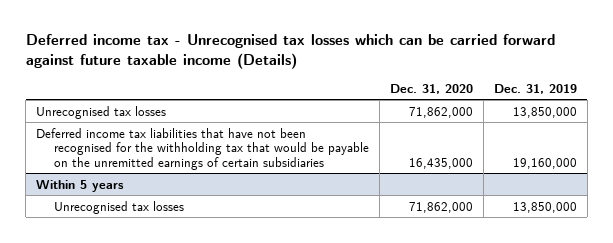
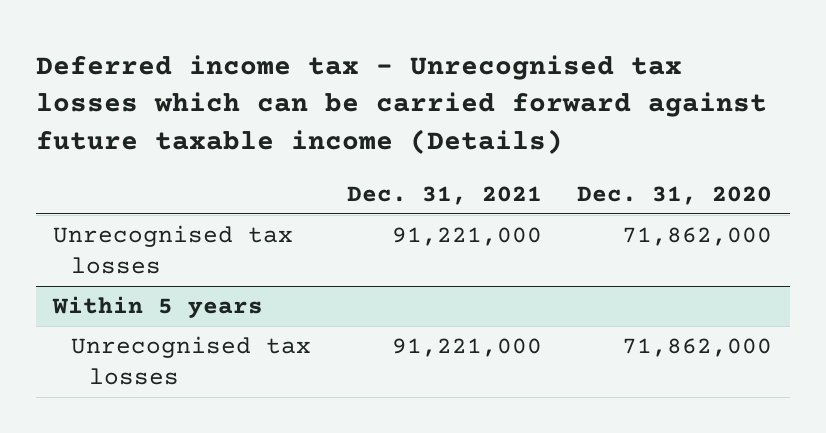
[493,83,577,94] Dec. 31, 2019 -> none
none -> [346,185,542,205] Dec. 31, 2021
[36,127,370,170] Deferred income tax liabilities that have not been recognised for the withholding tax that would be payable on the unremitted earnings of certain subsidiaries -> none

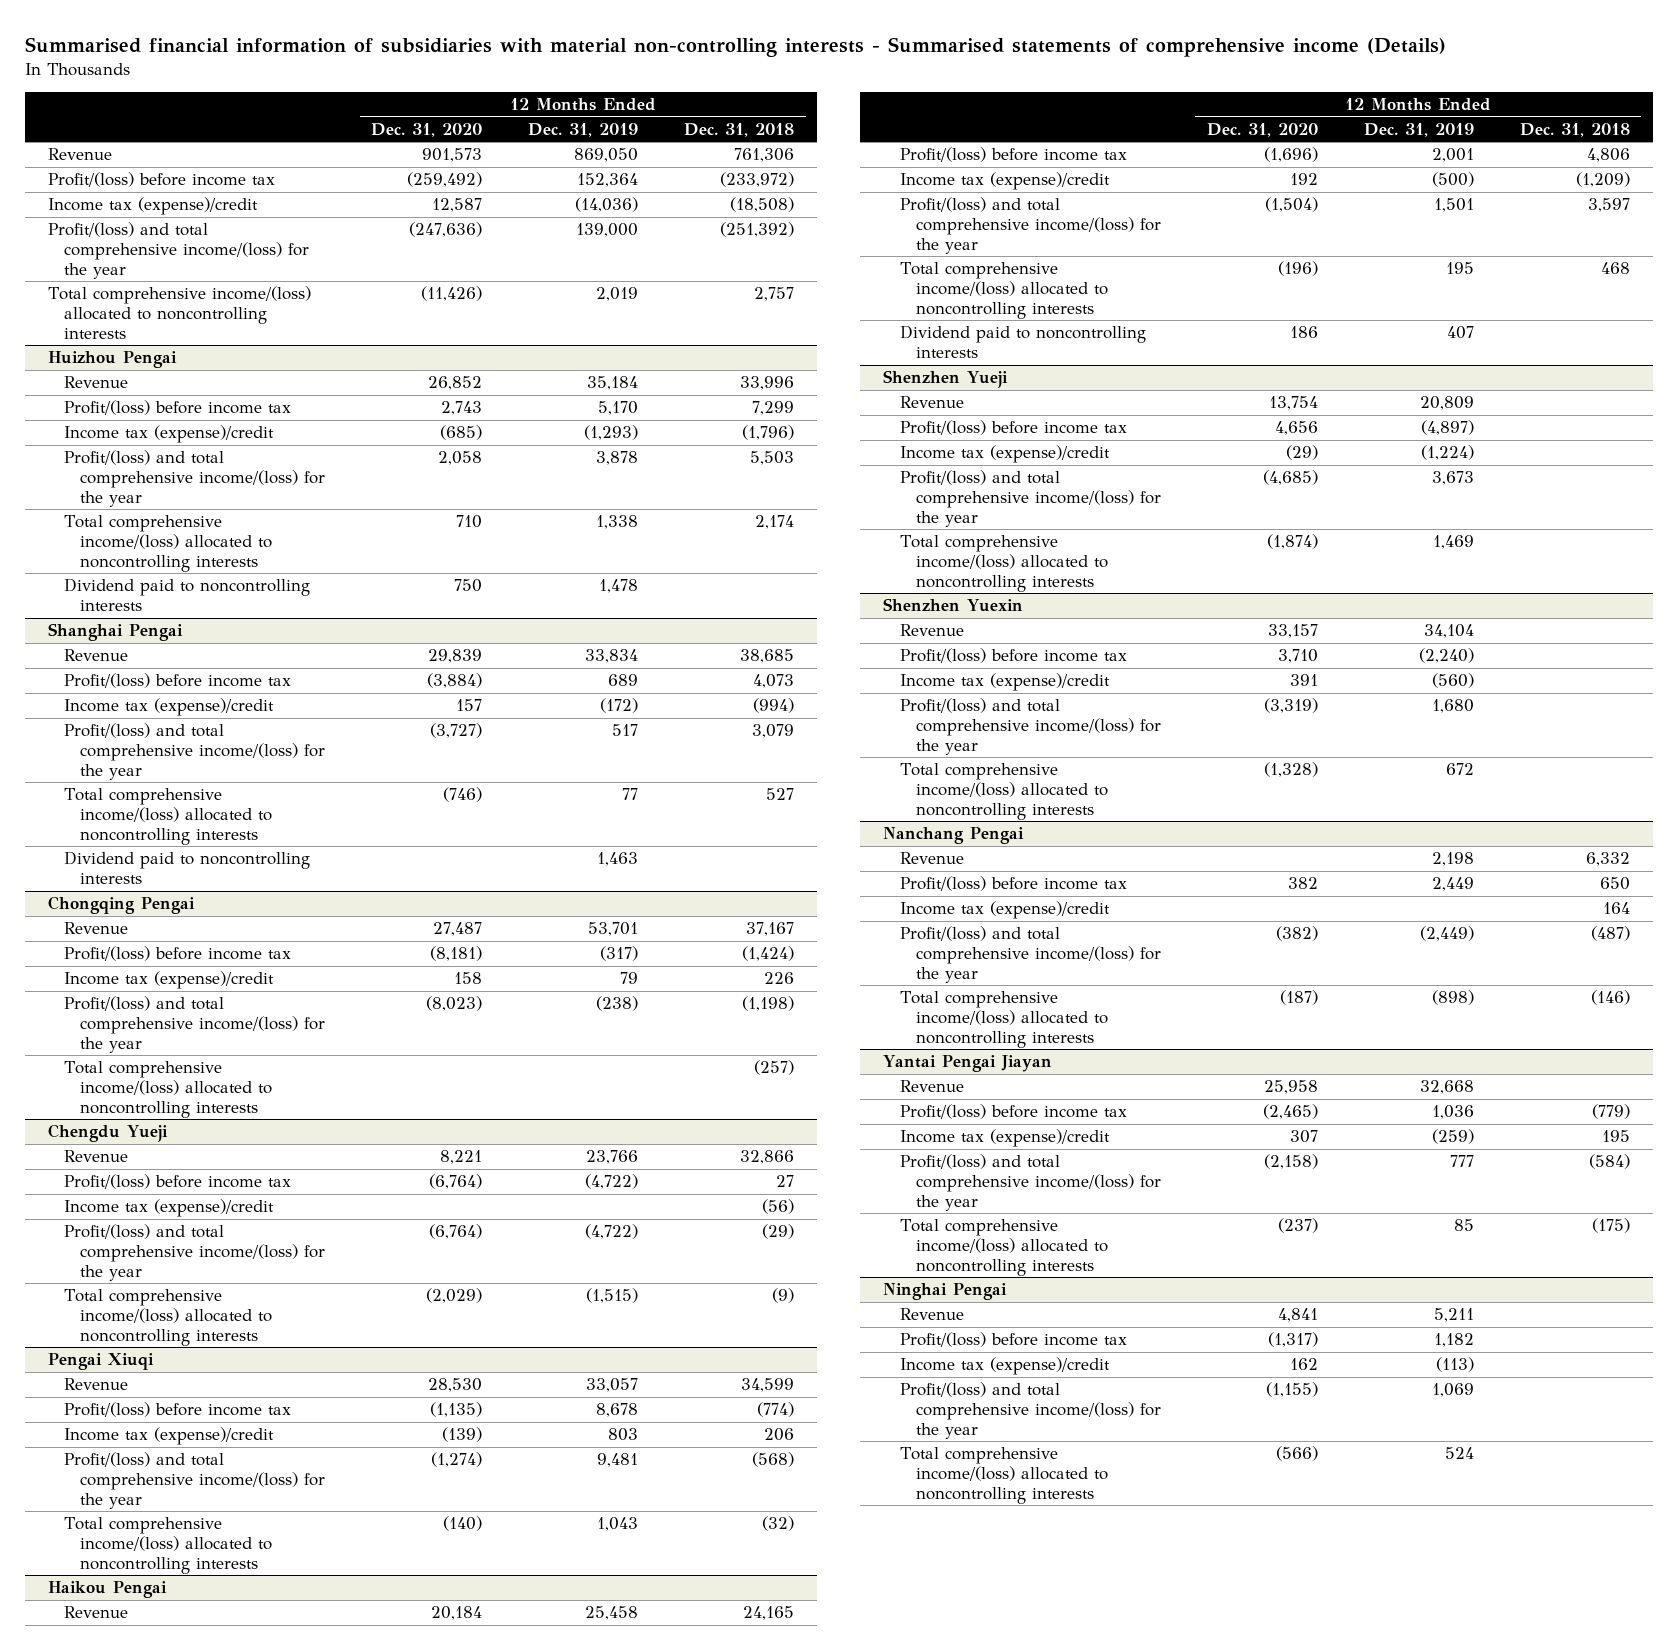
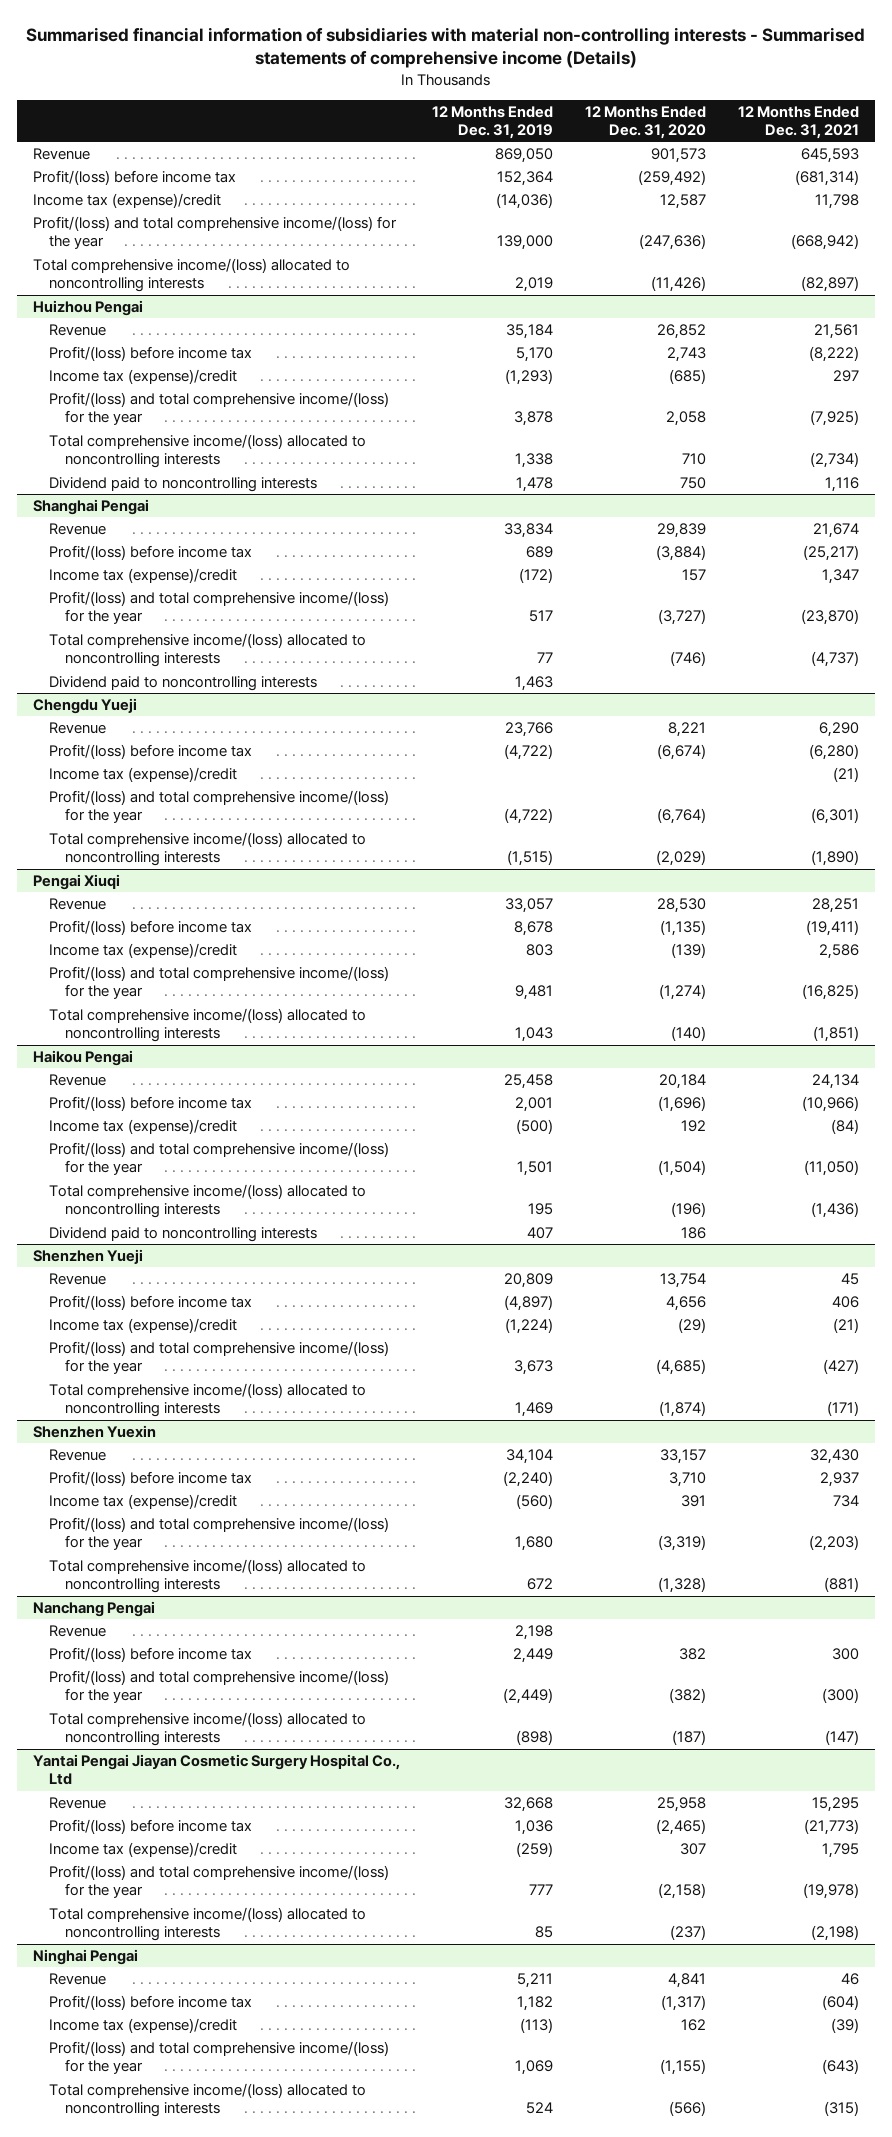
[684,123,795,138] Dec. 31, 2018 -> none
none -> [737,105,859,139] 12 Months Ended Dec. 31, 2021
[47,896,195,915] Chongqing Pengai -> none
[63,922,128,935] Revenue -> none
[63,946,291,962] Profit/(loss) before income tax -> none
[63,971,274,990] Income tax (expense)/credit -> none
[63,996,326,1053] Profit/(loss) and total comprehensive income/(loss) for the year -> none
[63,1061,273,1118] Total comprehensive income/(loss) allocated to noncontrolling interests -> none
[429,1174,483,1190] (6,764) -> [656,744,706,761] (6,674)
[899,901,1110,920] Income tax (expense)/credit -> none
[883,1055,1053,1073] Yantai Pengai Jiayan -> none
none -> [33,1754,401,1786] Yantai Pengai Jiayan Cosmetic Surgery Hospital Co., Ltd

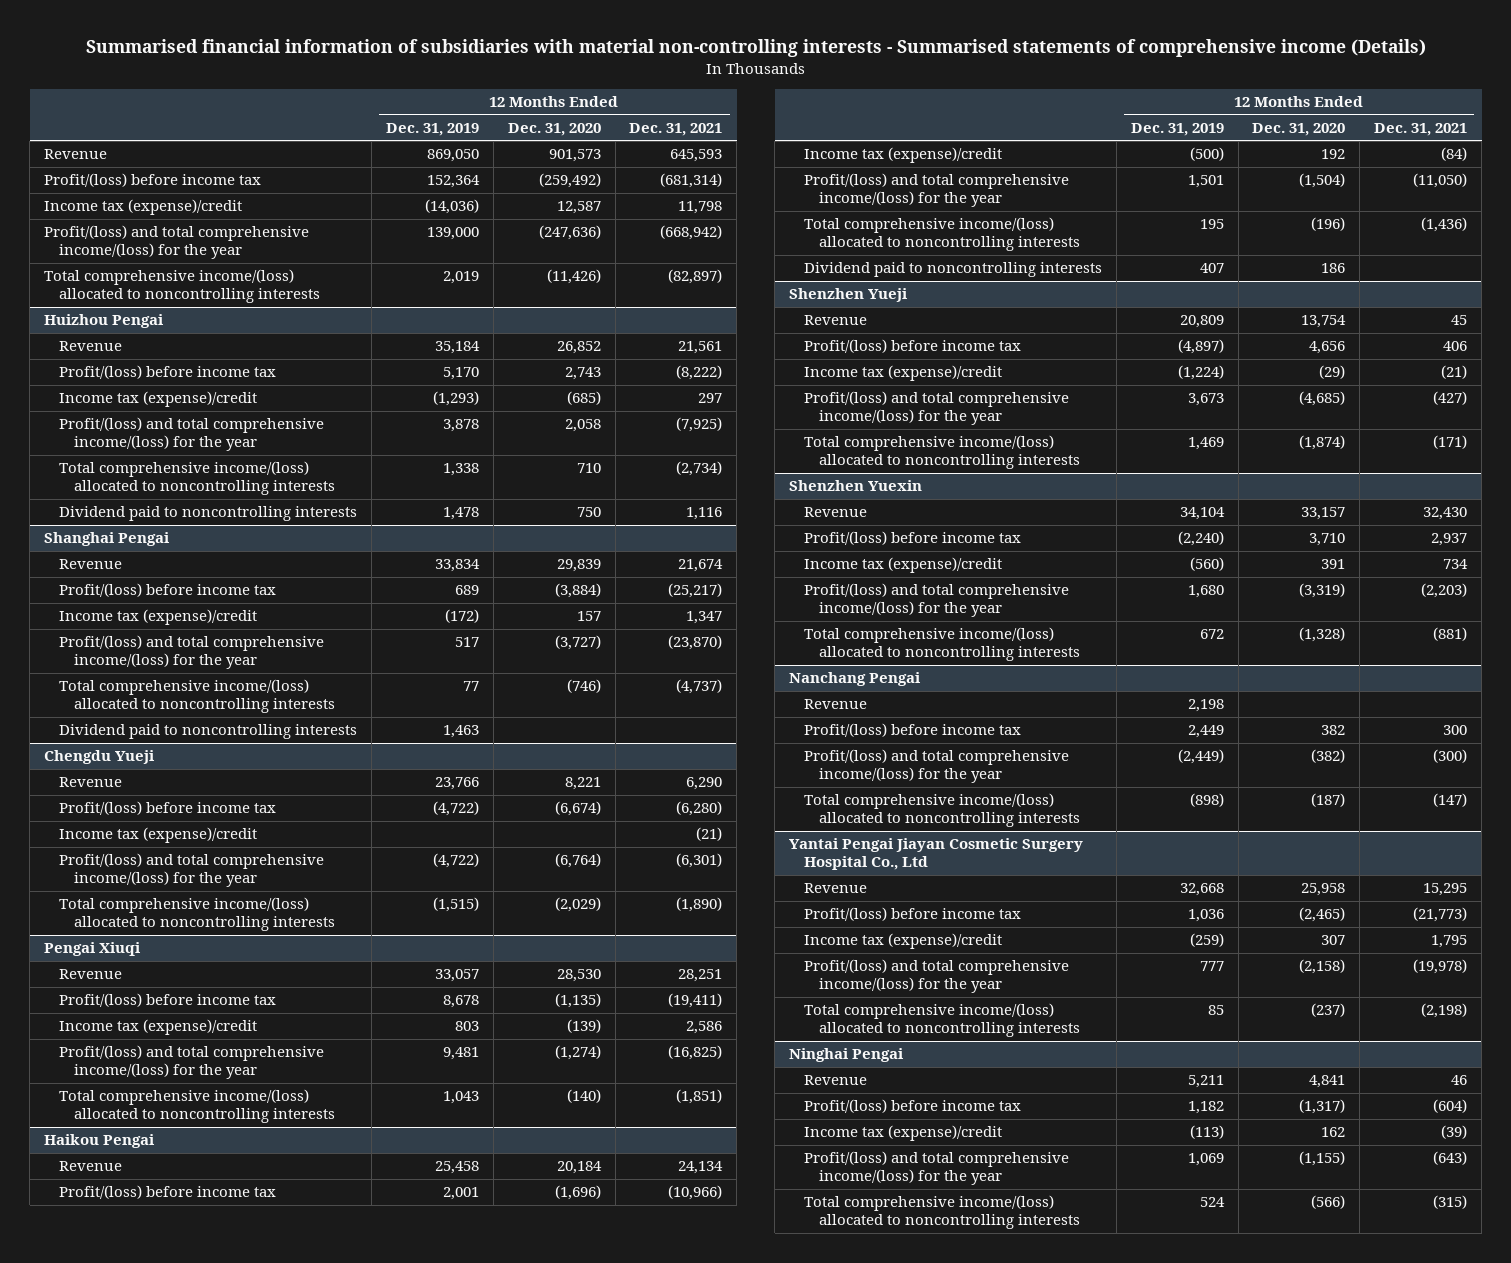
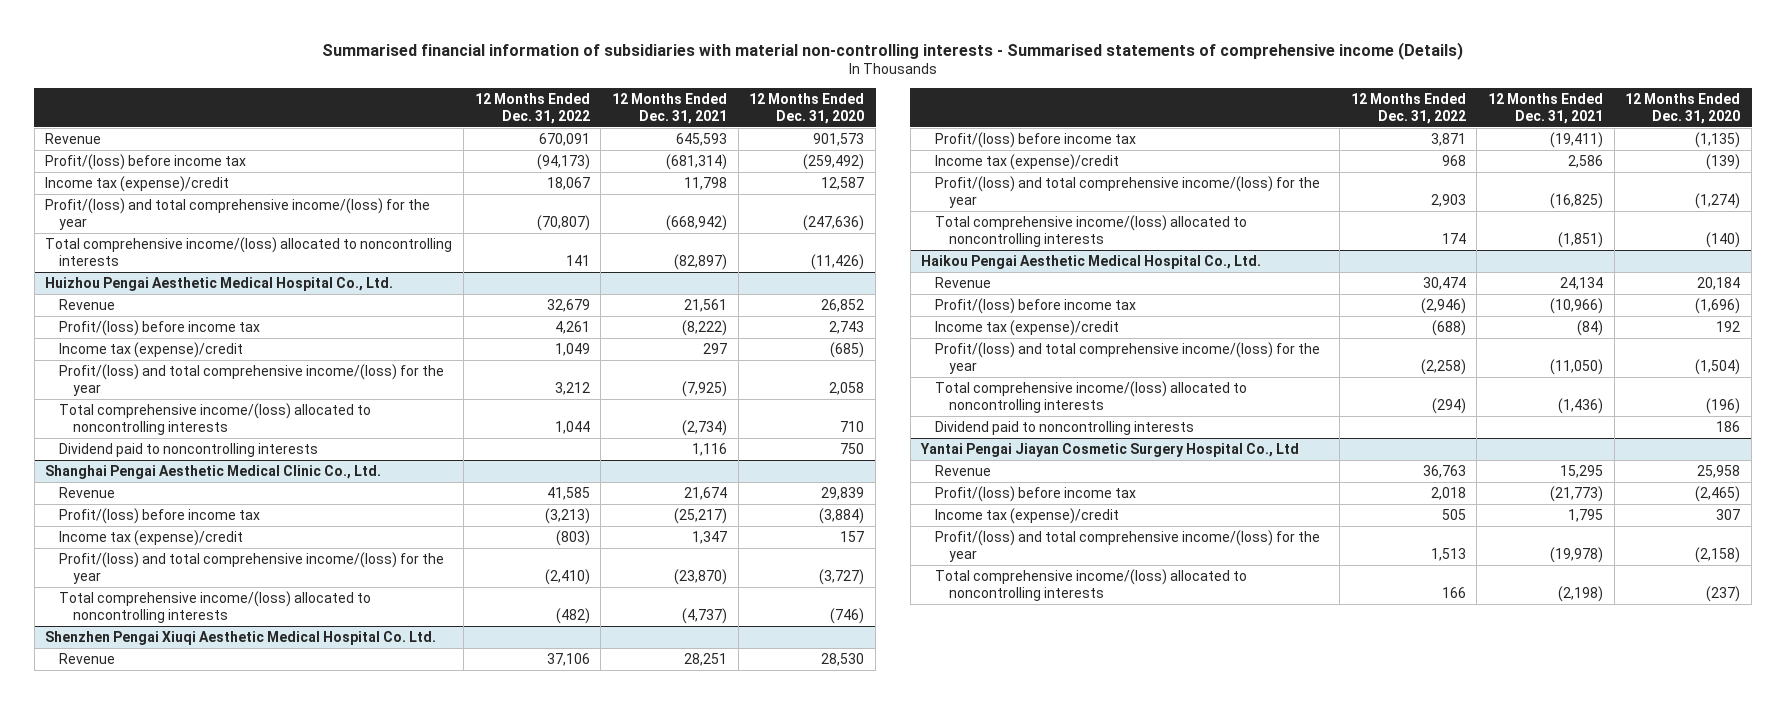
[385,122,479,136] Dec. 31, 2019 -> none
none -> [474,92,590,124] 12 Months Ended Dec. 31, 2022
[44,314,165,329] Huizhou Pengai -> [45,276,394,291] Huizhou Pengai Aesthetic Medical Hospital Co., Ltd.
[44,532,171,547] Shanghai Pengai -> [45,464,382,479] Shanghai Pengai Aesthetic Medical Clinic Co., Ltd.
[59,724,358,740] Dividend paid to noncontrolling interests -> none
[44,750,156,765] Chengdu Yueji -> none
[59,777,123,788] Revenue -> none
[59,801,277,816] Profit/(loss) before income tax -> none
[59,827,258,844] Income tax (expense)/credit -> none
[59,853,325,888] Profit/(loss) and total comprehensive income/(loss) for the year -> none
[59,897,336,932] Total comprehensive income/(loss) allocated to noncontrolling interests -> none
[44,942,142,957] Pengai Xiuqi -> [45,630,437,645] Shenzhen Pengai Xiuqi Aesthetic Medical Hospital Co. Ltd.
[44,1134,156,1149] Haikou Pengai -> [921,254,1262,269] Haikou Pengai Aesthetic Medical Hospital Co., Ltd.
[788,288,908,303] Shenzhen Yueji -> none
[803,315,867,326] Revenue -> none
[803,339,1021,354] Profit/(loss) before income tax -> none
[803,365,1002,382] Income tax (expense)/credit -> none
[803,391,1069,426] Profit/(loss) and total comprehensive income/(loss) for the year -> none
[803,435,1080,470] Total comprehensive income/(loss) allocated to noncontrolling interests -> none
[788,480,922,492] Shenzhen Yuexin -> none
[803,507,867,518] Revenue -> none
[803,531,1021,546] Profit/(loss) before income tax -> none
[803,557,1002,574] Income tax (expense)/credit -> none
[803,583,1069,618] Profit/(loss) and total comprehensive income/(loss) for the year -> none
[803,627,1080,662] Total comprehensive income/(loss) allocated to noncontrolling interests -> none
[788,672,921,687] Nanchang Pengai -> none
[803,699,867,710] Revenue -> none
[803,723,1021,738] Profit/(loss) before income tax -> none
[803,749,1069,784] Profit/(loss) and total comprehensive income/(loss) for the year -> none
[803,793,1080,828] Total comprehensive income/(loss) allocated to noncontrolling interests -> none
[788,1048,904,1063] Ninghai Pengai -> none
[803,1075,867,1086] Revenue -> none
[803,1099,1021,1114] Profit/(loss) before income tax -> none
[803,1125,1002,1142] Income tax (expense)/credit -> none
[803,1151,1069,1186] Profit/(loss) and total comprehensive income/(loss) for the year -> none
[803,1195,1080,1230] Total comprehensive income/(loss) allocated to noncontrolling interests -> none

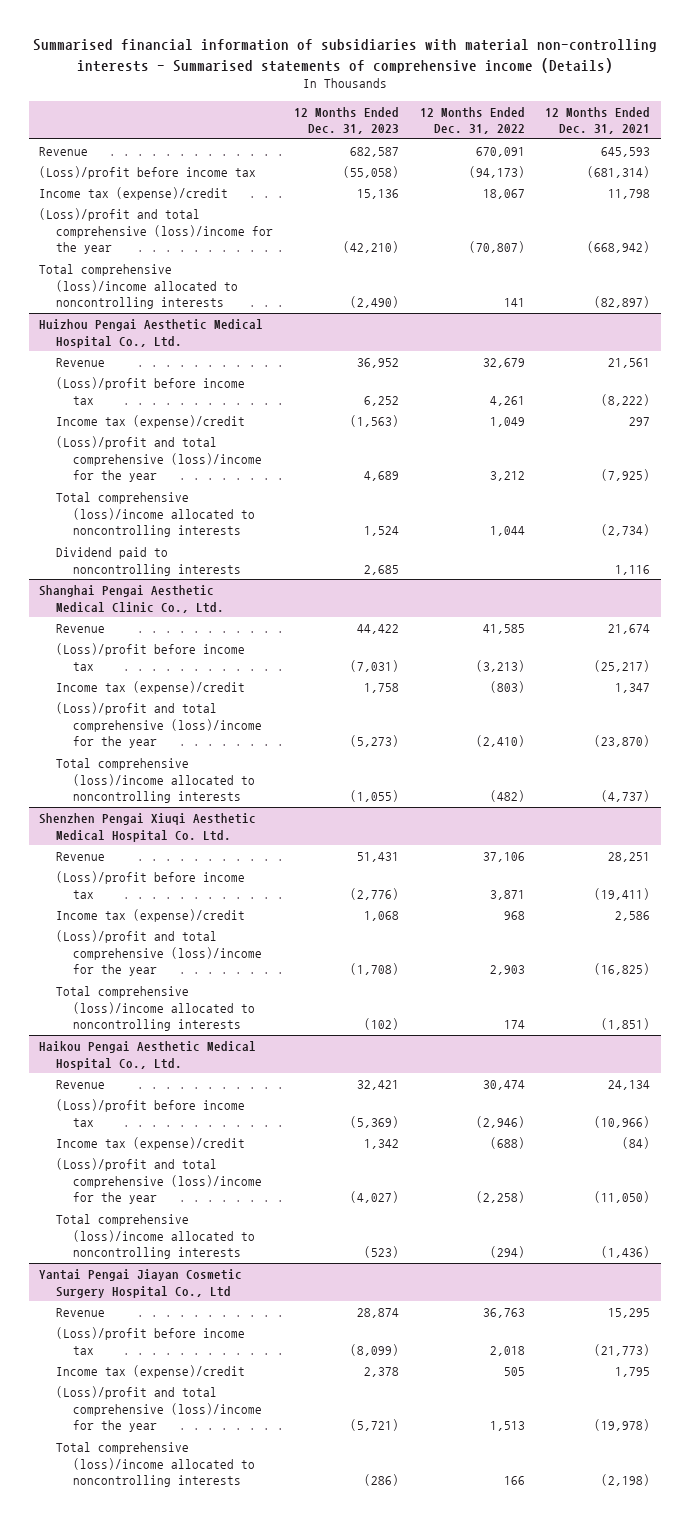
[749,92,865,124] 12 Months Ended Dec. 31, 2020 -> none
none -> [294,106,400,135] 12 Months Ended Dec. 31, 2023
[45,153,247,170] Profit/(loss) before income tax -> [39,165,257,179] (Loss)/profit before income tax
[45,197,431,230] Profit/(loss) and total comprehensive income/(loss) for the year -> [39,207,274,255] (Loss)/profit and total comprehensive (loss)/income for the year
[45,236,453,266] Total comprehensive income/(loss) allocated to noncontrolling interests -> [39,263,239,310] Total comprehensive (loss)/income allocated to noncontrolling interests
[59,319,261,336] Profit/(loss) before income tax -> [56,376,246,405] (Loss)/profit before income tax
[59,363,445,396] Profit/(loss) and total comprehensive income/(loss) for the year -> [56,435,263,483] (Loss)/profit and total comprehensive (loss)/income for the year
[59,402,372,435] Total comprehensive income/(loss) allocated to noncontrolling interests -> [56,491,256,538] Total comprehensive (loss)/income allocated to noncontrolling interests
[59,507,261,524] Profit/(loss) before income tax -> [56,642,246,671] (Loss)/profit before income tax
[59,551,445,584] Profit/(loss) and total comprehensive income/(loss) for the year -> [56,701,263,749] (Loss)/profit and total comprehensive (loss)/income for the year
[59,590,372,623] Total comprehensive income/(loss) allocated to noncontrolling interests -> [56,757,256,804] Total comprehensive (loss)/income allocated to noncontrolling interests
[935,131,1137,148] Profit/(loss) before income tax -> [56,870,246,899] (Loss)/profit before income tax
[935,175,1321,208] Profit/(loss) and total comprehensive income/(loss) for the year -> [56,929,263,977] (Loss)/profit and total comprehensive (loss)/income for the year
[935,214,1248,247] Total comprehensive income/(loss) allocated to noncontrolling interests -> [56,985,256,1032] Total comprehensive (loss)/income allocated to noncontrolling interests
[935,297,1137,314] Profit/(loss) before income tax -> [56,1098,246,1127] (Loss)/profit before income tax
[935,420,1195,435] Dividend paid to noncontrolling interests -> none
[935,341,1321,374] Profit/(loss) and total comprehensive income/(loss) for the year -> [56,1157,263,1205] (Loss)/profit and total comprehensive (loss)/income for the year
[935,380,1248,413] Total comprehensive income/(loss) allocated to noncontrolling interests -> [56,1213,256,1260] Total comprehensive (loss)/income allocated to noncontrolling interests
[935,485,1137,502] Profit/(loss) before income tax -> [56,1326,246,1355] (Loss)/profit before income tax
[935,529,1321,562] Profit/(loss) and total comprehensive income/(loss) for the year -> [56,1385,263,1433] (Loss)/profit and total comprehensive (loss)/income for the year
[935,568,1248,601] Total comprehensive income/(loss) allocated to noncontrolling interests -> [56,1441,256,1488] Total comprehensive (loss)/income allocated to noncontrolling interests

